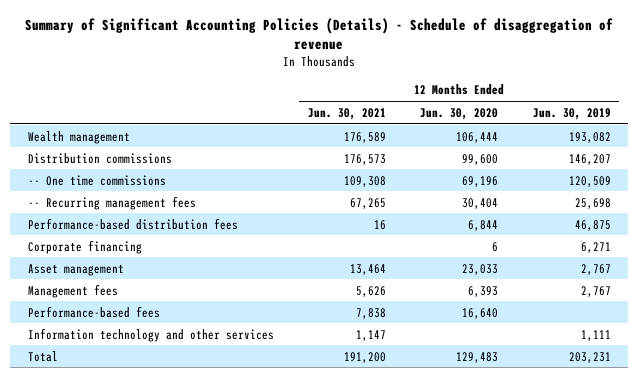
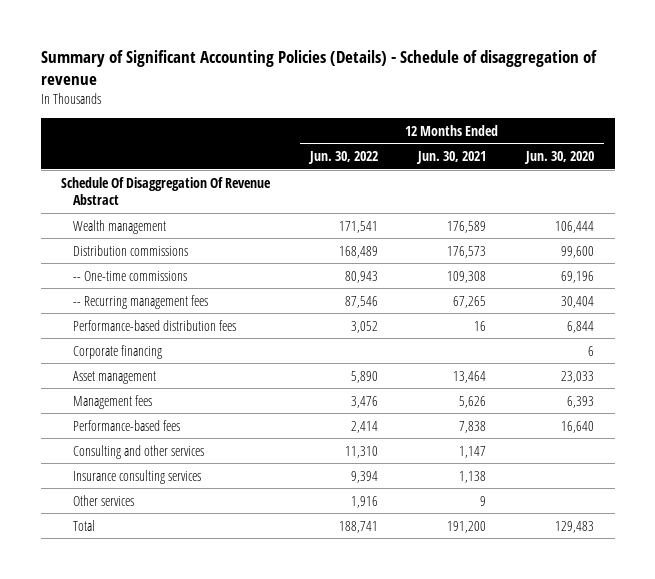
[532,107,611,120] Jun. 30, 2019 -> none
none -> [307,151,378,165] Jun. 30, 2022
none -> [60,176,271,206] Schedule Of Disaggregation Of Revenue Abstract
[27,174,166,186] -- One time commissions -> [73,270,188,281] -- One-time commissions
[27,327,274,342] Information technology and other services -> [73,444,205,459] Consulting and other services
none -> [73,469,202,484] Insurance consulting services
none -> [73,494,135,506] Other services

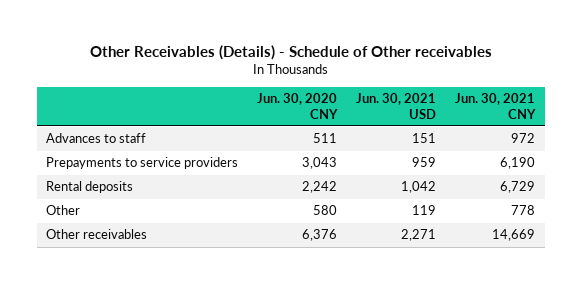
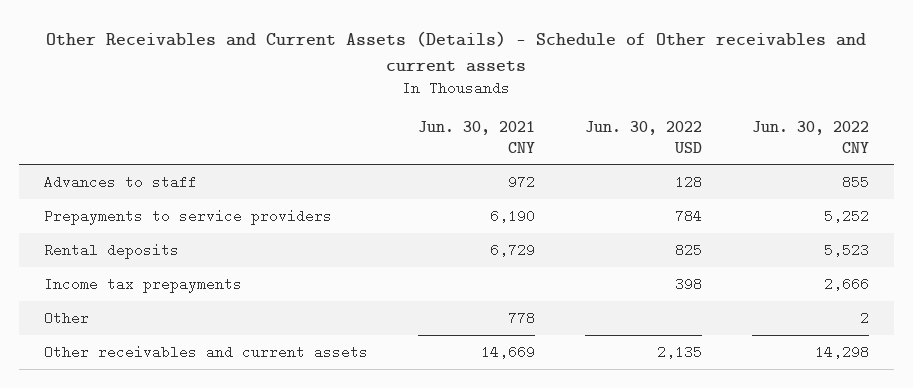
[89,44,492,60] Other Receivables (Details) - Schedule of Other receivables -> [46,30,867,72] Other Receivables and Current Assets (Details) - Schedule of Other receivables and current assets
[257,93,339,119] Jun. 30, 2020 CNY -> none
[356,93,437,119] Jun. 30, 2021 USD -> none
none -> [584,120,702,153] Jun. 30, 2022 USD
none -> [751,120,869,153] Jun. 30, 2022 CNY
none -> [43,276,242,293] Income tax prepayments
[46,229,148,240] Other receivables -> [43,344,368,359] Other receivables and current assets

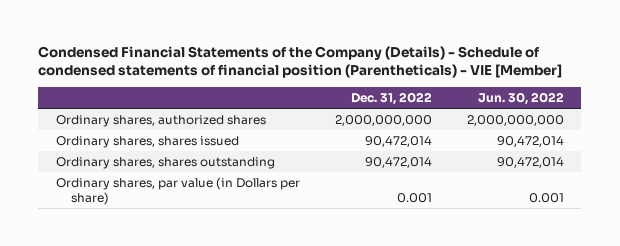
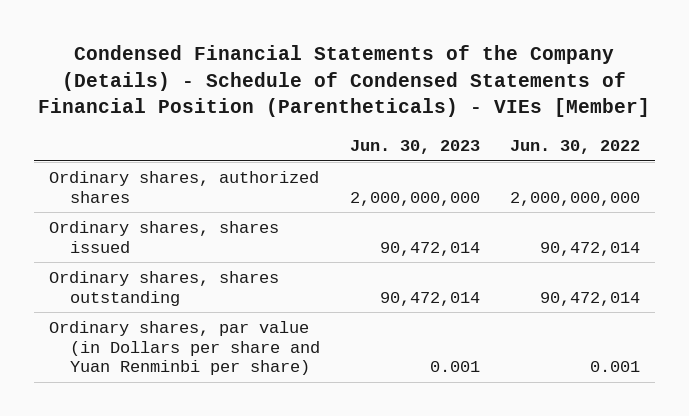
[38,45,563,79] Condensed Financial Statements of the Company (Details) - Schedule of condensed statements of financial position (Parentheticals) - VIE [Member] -> [38,45,651,118] Condensed Financial Statements of the Company (Details) - Schedule of Condensed Statements of Financial Position (Parentheticals) - VIEs [Member]
[350,91,432,105] Dec. 31, 2022 -> none
none -> [350,140,481,155] Jun. 30, 2023
[55,176,300,206] Ordinary shares, par value (in Dollars per share) -> [48,320,321,376] Ordinary shares, par value (in Dollars per share and Yuan Renminbi per share)

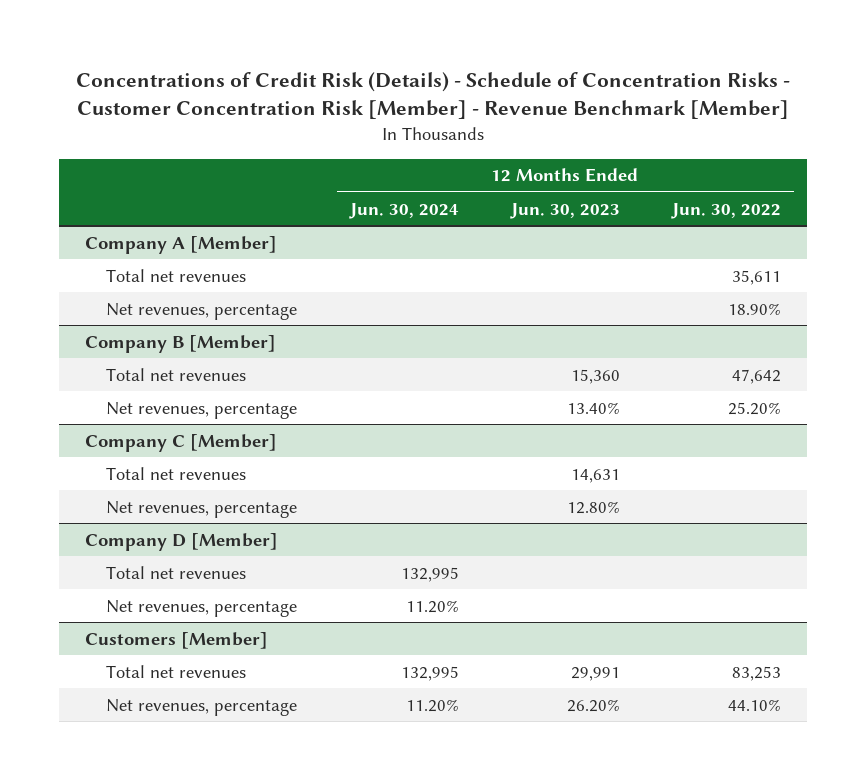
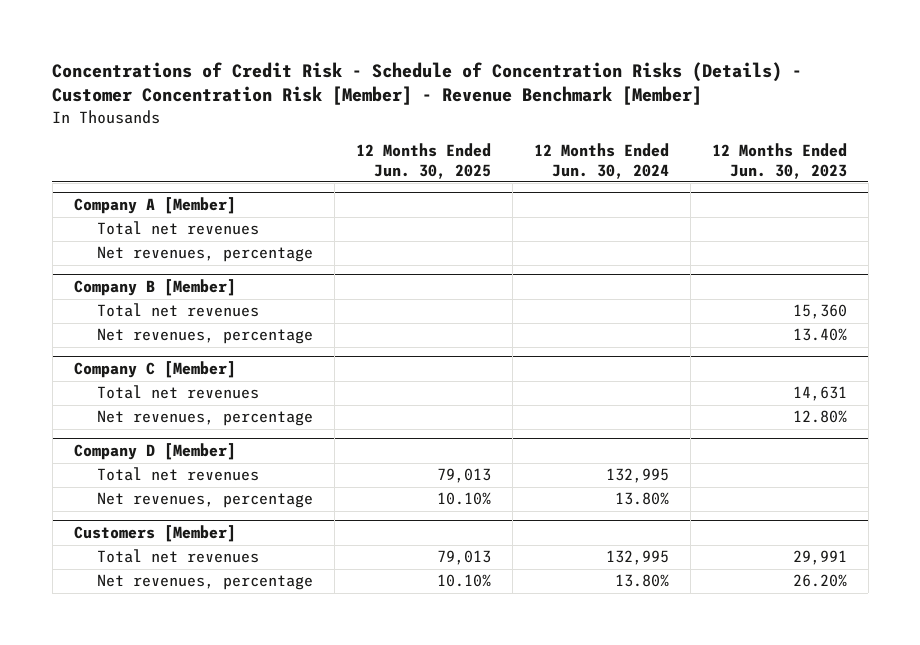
[75,72,790,120] Concentrations of Credit Risk (Details) - Schedule of Concentration Risks - Customer Concentration Risk [Member] - Revenue Benchmark [Member] -> [52,61,803,106] Concentrations of Credit Risk - Schedule of Concentration Risks (Details) - Customer Concentration Risk [Member] - Revenue Benchmark [Member]
[670,202,781,219] Jun. 30, 2022 -> none
none -> [356,142,492,179] 12 Months Ended Jun. 30, 2025
[405,599,459,613] 11.20% -> [614,492,669,506] 13.80%
[405,698,459,712] 11.20% -> [614,574,669,588] 13.80%

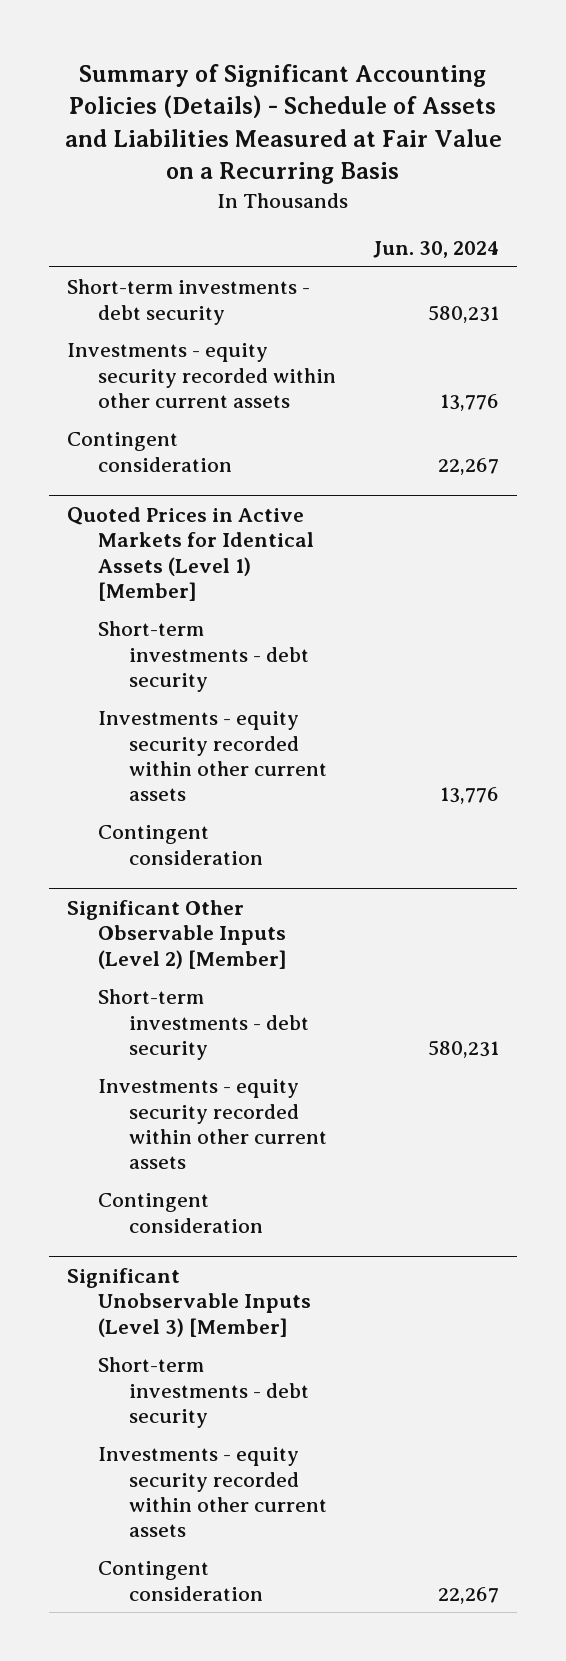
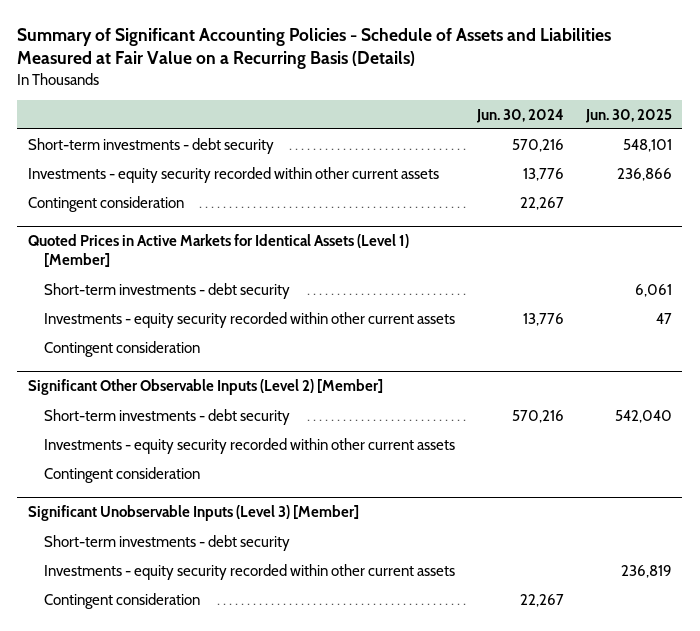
[65,63,503,185] Summary of Significant Accounting Policies (Details) - Schedule of Assets and Liabilities Measured at Fair Value on a Recurring Basis -> [17,27,612,70] Summary of Significant Accounting Policies - Schedule of Assets and Liabilities Measured at Fair Value on a Recurring Basis (Details)
none -> [584,108,672,123] Jun. 30, 2025
[427,304,499,323] 580,231 -> [511,138,564,152] 570,216
[427,1040,499,1059] 580,231 -> [511,409,564,423] 570,216

